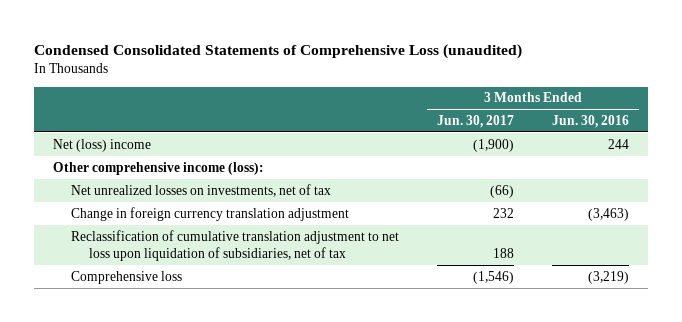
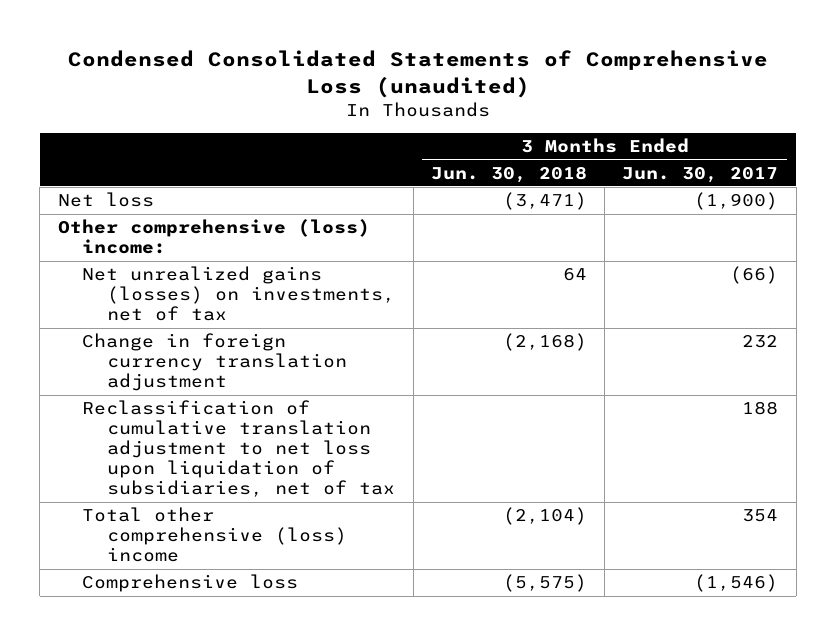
[551,115,629,129] Jun. 30, 2016 -> none
none -> [430,165,587,183] Jun. 30, 2018
[52,138,151,152] Net (loss) income -> [57,192,154,208] Net loss
[52,161,264,175] Other comprehensive income (loss): -> [57,219,370,255] Other comprehensive (loss) income:
[70,183,331,197] Net unrealized losses on investments, net of tax -> [82,266,396,322] Net unrealized gains (losses) on investments, net of tax
none -> [82,507,348,563] Total other comprehensive (loss) income

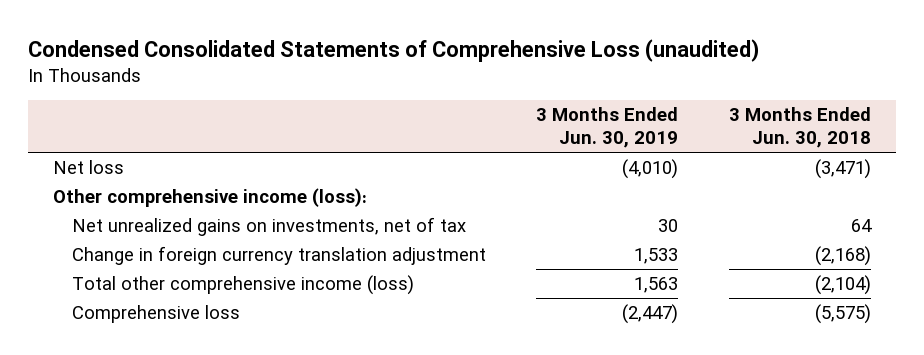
[622,166,779,183] Jun. 30, 2017 -> none
none -> [536,107,679,149] 3 Months Ended Jun. 30, 2019
[57,219,370,255] Other comprehensive (loss) income: -> [53,188,368,208] Other comprehensive income (loss):
[82,266,396,322] Net unrealized gains (losses) on investments, net of tax -> [71,217,466,237] Net unrealized gains on investments, net of tax
[82,400,396,498] Reclassification of cumulative translation adjustment to net loss upon liquidation of subsidiaries, net of tax -> none
[82,507,348,563] Total other comprehensive (loss) income -> [71,275,414,296] Total other comprehensive income (loss)

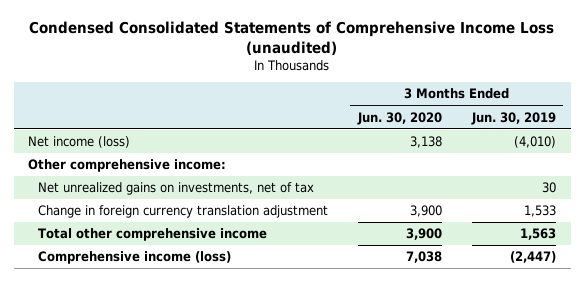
[28,38,760,62] Condensed Consolidated Statements of Comprehensive Loss (unaudited) -> [29,21,555,55] Condensed Consolidated Statements of Comprehensive Income Loss (unaudited)
[728,107,871,149] 3 Months Ended Jun. 30, 2018 -> none
none -> [356,111,442,125] Jun. 30, 2020
[53,160,125,175] Net loss -> [28,136,131,149] Net income (loss)
[53,188,368,208] Other comprehensive income (loss): -> [28,159,227,173] Other comprehensive income:
[71,275,414,296] Total other comprehensive income (loss) -> [38,228,268,242] Total other comprehensive income
[71,305,240,324] Comprehensive loss -> [38,251,232,265] Comprehensive income (loss)

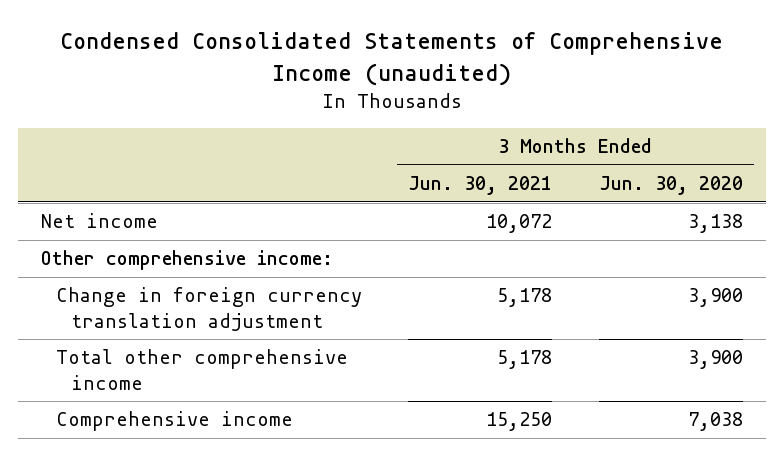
[29,21,555,55] Condensed Consolidated Statements of Comprehensive Income Loss (unaudited) -> [59,32,723,86] Condensed Consolidated Statements of Comprehensive Income (unaudited)
[470,111,556,125] Jun. 30, 2019 -> none
none -> [408,176,553,196] Jun. 30, 2021
[28,136,131,149] Net income (loss) -> [41,213,159,229] Net income
[38,182,315,196] Net unrealized gains on investments, net of tax -> none
[38,251,232,265] Comprehensive income (loss) -> [55,411,293,432] Comprehensive income

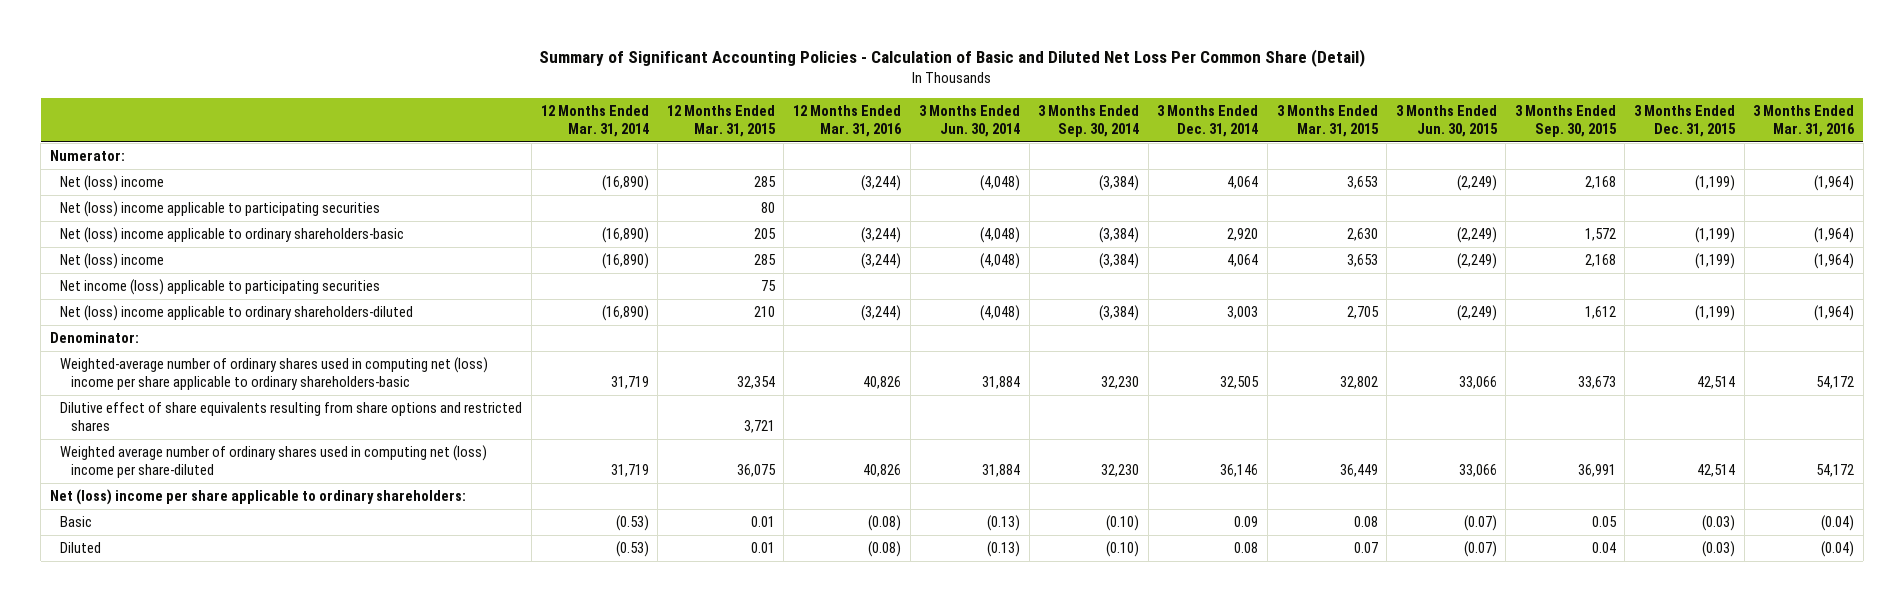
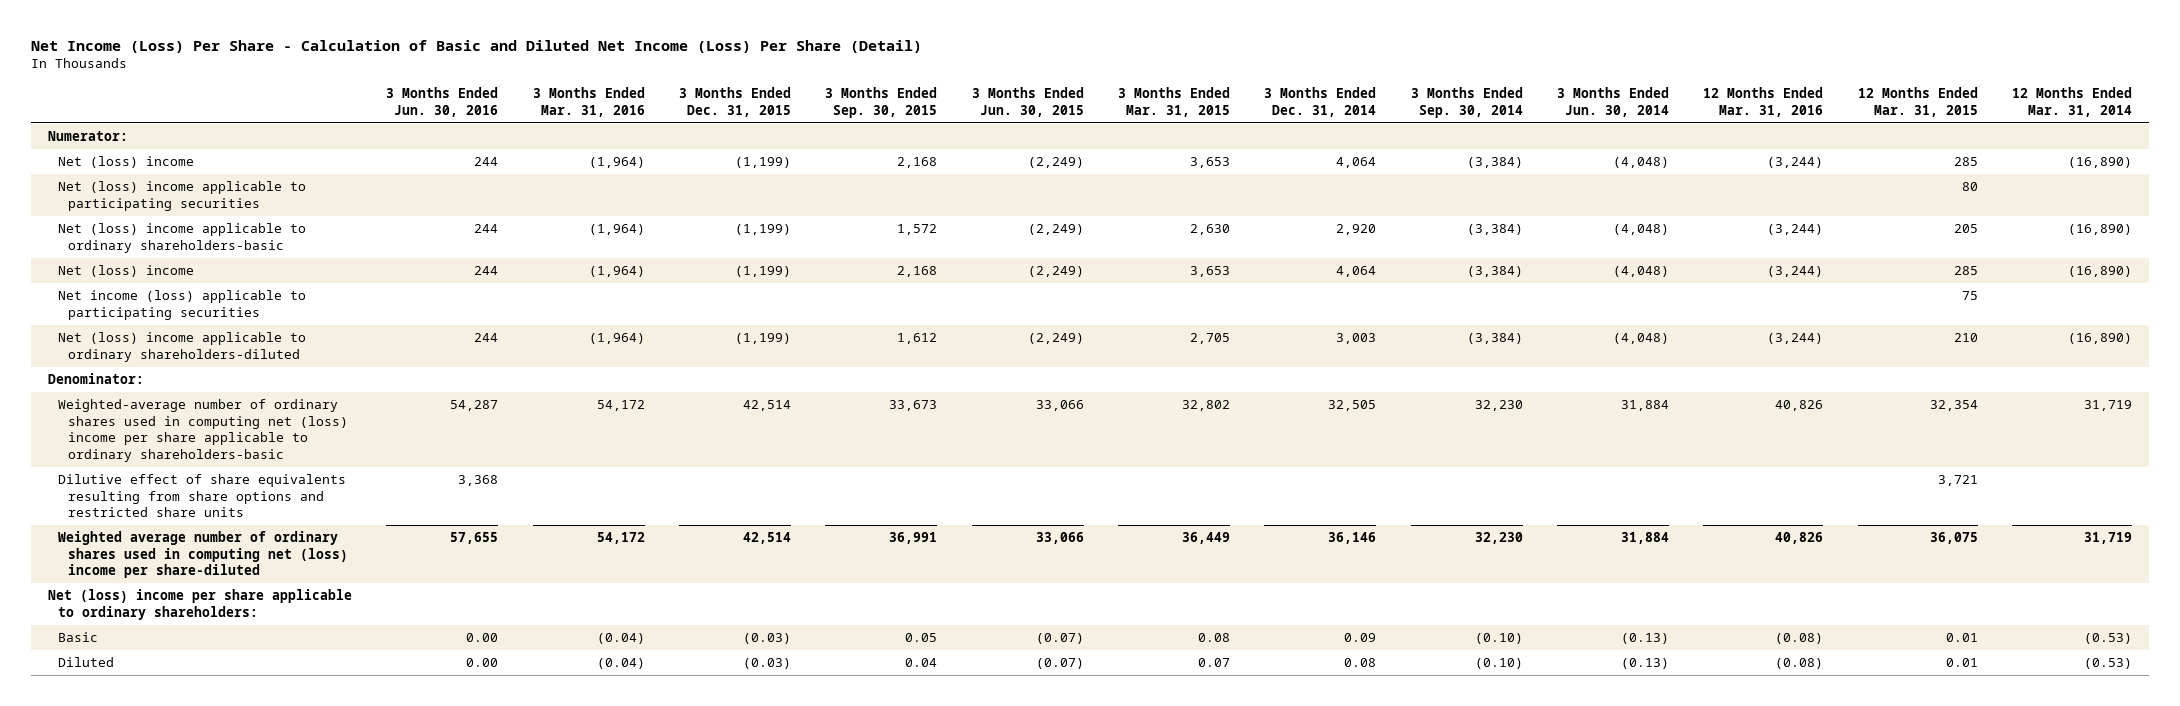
[538,49,1365,68] Summary of Significant Accounting Policies - Calculation of Basic and Diluted Net Loss Per Common Share (Detail) -> [30,39,922,53] Net Income (Loss) Per Share - Calculation of Basic and Diluted Net Income (Loss) Per Share (Detail)
none -> [386,87,499,117] 3 Months Ended Jun. 30, 2016
[60,402,523,431] Dilutive effect of share equivalents resulting from share options and restricted shares -> [58,474,347,518] Dilutive effect of share equivalents resulting from share options and restricted share units

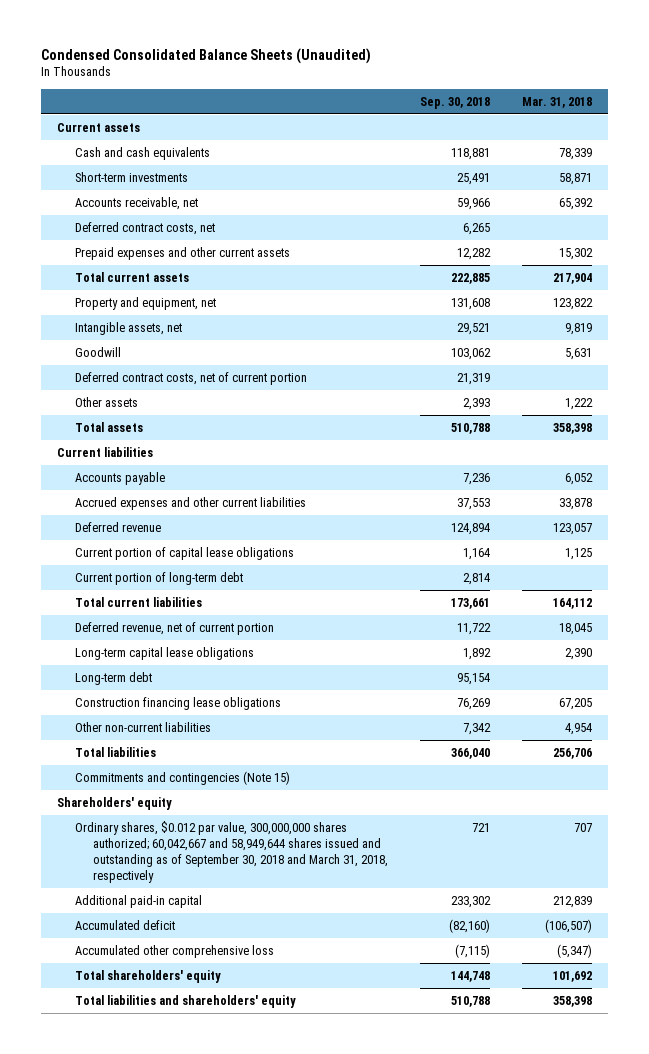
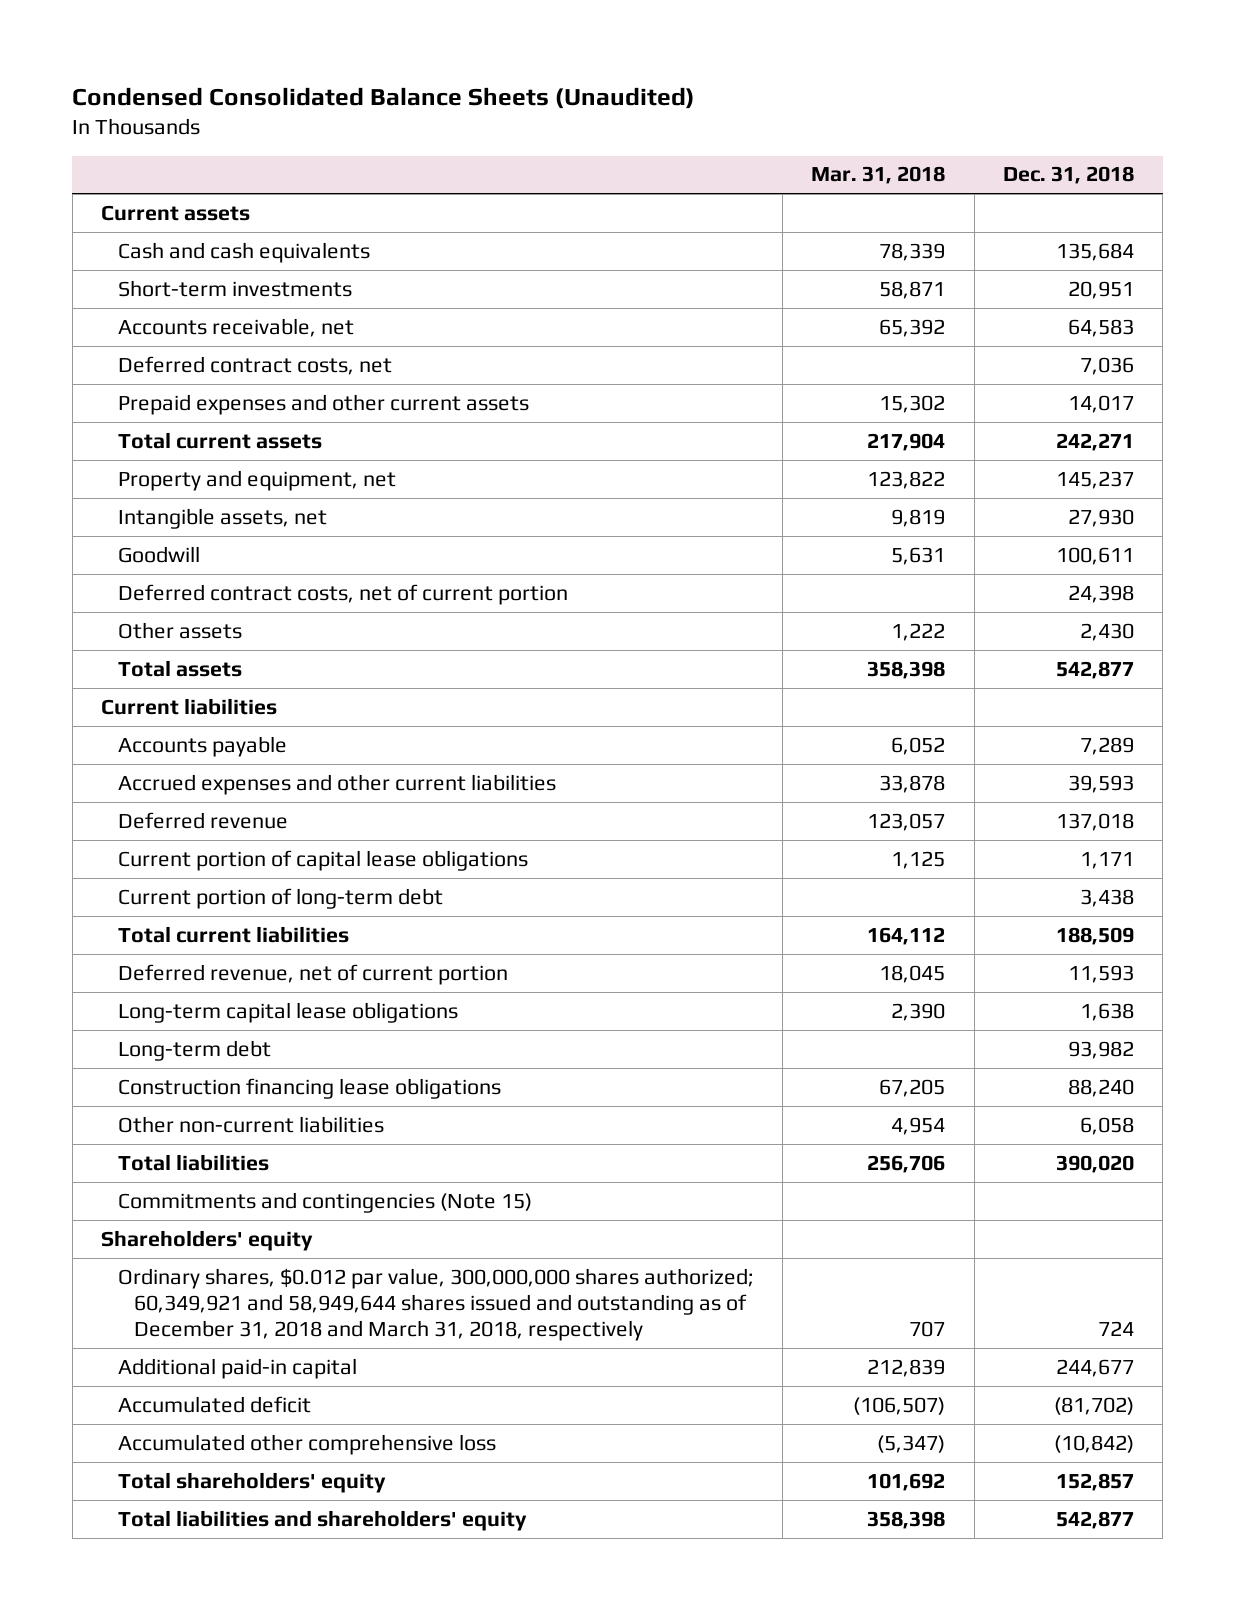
[419,96,490,109] Sep. 30, 2018 -> none
none -> [1002,166,1134,185] Dec. 31, 2018
[74,820,388,883] Ordinary shares, $0.012 par value, 300,000,000 shares authorized; 60,042,667 and 58,949,644 shares issued and outstanding as of September 30, 2018 and March 31, 2018, respectively -> [117,1267,754,1342] Ordinary shares, $0.012 par value, 300,000,000 shares authorized; 60,349,921 and 58,949,644 shares issued and outstanding as of December 31, 2018 and March 31, 2018, respectively

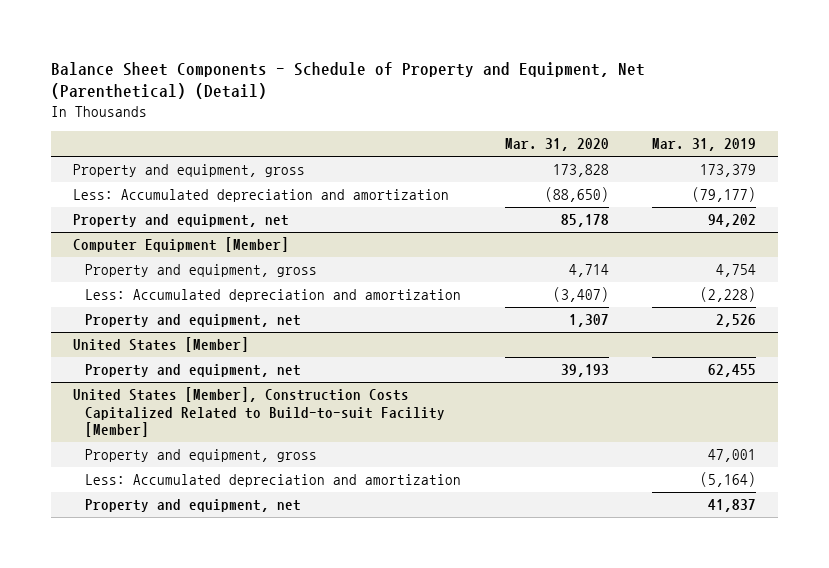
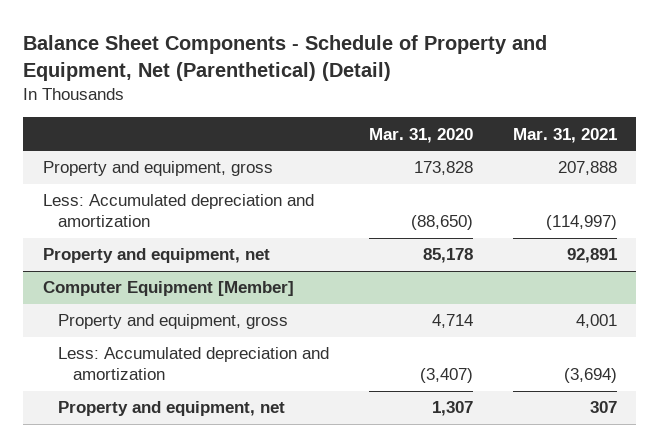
[652,138,757,152] Mar. 31, 2019 -> none
none -> [512,127,617,143] Mar. 31, 2021
[72,337,249,353] United States [Member] -> none
[84,364,301,378] Property and equipment, net -> none
[72,387,445,438] United States [Member], Construction Costs Capitalized Related to Build-to-suit Facility [Member] -> none
[84,449,317,463] Property and equipment, gross -> none
[84,474,461,488] Less: Accumulated depreciation and amortization -> none
[84,499,301,513] Property and equipment, net -> none

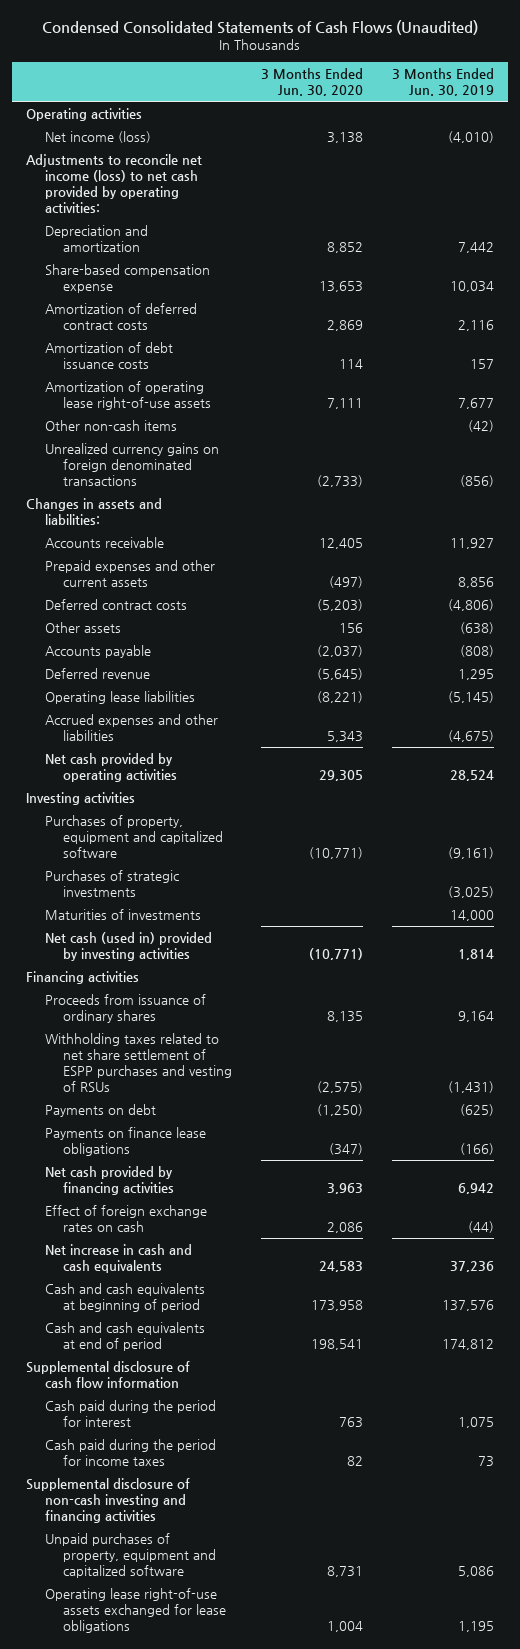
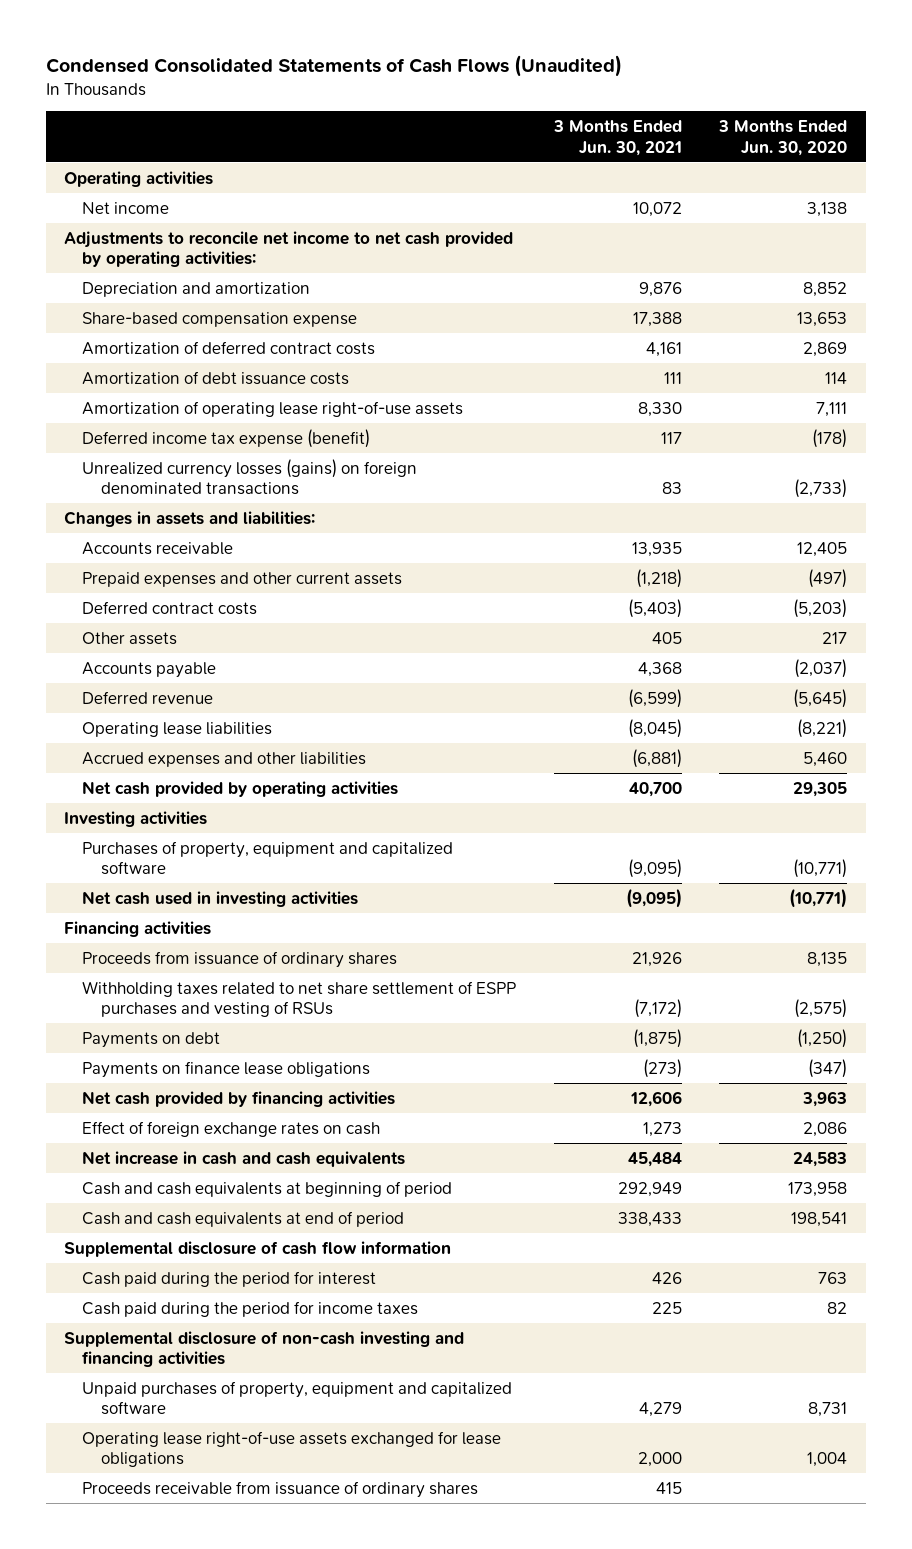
[391,68,494,97] 3 Months Ended Jun. 30, 2019 -> none
none -> [552,119,682,156] 3 Months Ended Jun. 30, 2021
[44,131,151,144] Net income (loss) -> [82,201,170,214] Net income
[26,154,203,214] Adjustments to reconcile net income (loss) to net cash provided by operating activities: -> [64,230,514,268] Adjustments to reconcile net income to net cash provided by operating activities:
[44,420,177,432] Other non-cash items -> none
none -> [82,428,371,448] Deferred income tax expense (benefit)
[44,443,219,487] Unrealized currency gains on foreign denominated transactions -> [82,458,418,496] Unrealized currency losses (gains) on foreign denominated transactions
[339,623,364,634] 156 -> [822,631,848,644] 217
[327,731,364,743] 5,343 -> [803,751,848,767] 5,460
[44,870,179,898] Purchases of strategic investments -> none
[44,909,201,921] Maturities of investments -> none
[44,932,212,962] Net cash (used in) provided by investing activities -> [82,890,359,907] Net cash used in investing activities
none -> [82,1480,479,1498] Proceeds receivable from issuance of ordinary shares

